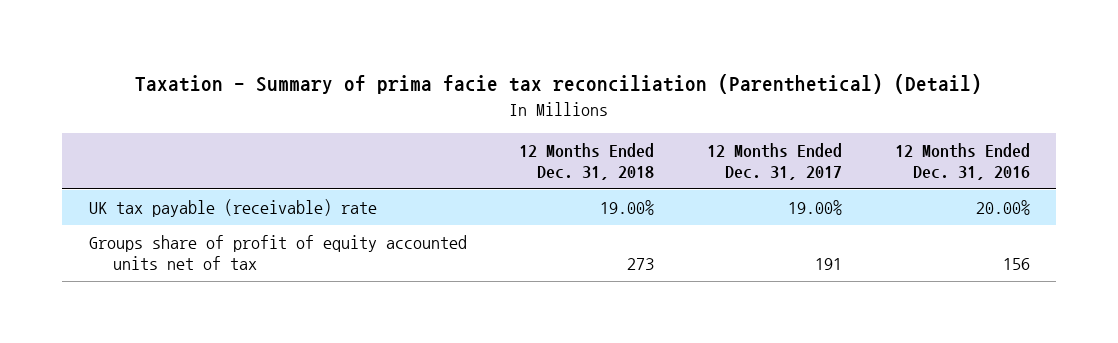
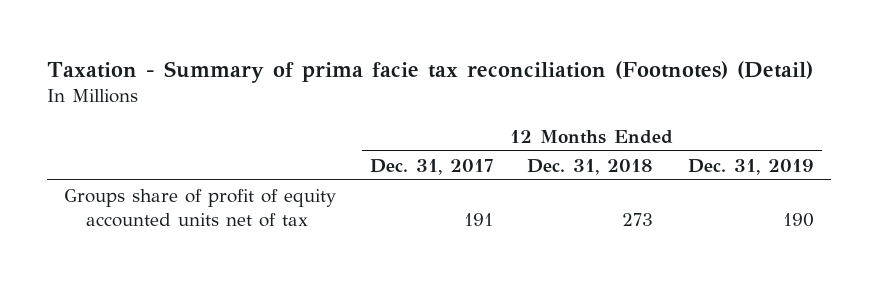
[135,74,983,95] Taxation - Summary of prima facie tax reconciliation (Parenthetical) (Detail) -> [46,60,813,83] Taxation - Summary of prima facie tax reconciliation (Footnotes) (Detail)
[894,143,1030,181] 12 Months Ended Dec. 31, 2016 -> none
none -> [687,158,814,175] Dec. 31, 2019
[88,199,377,218] UK tax payable (receivable) rate -> none

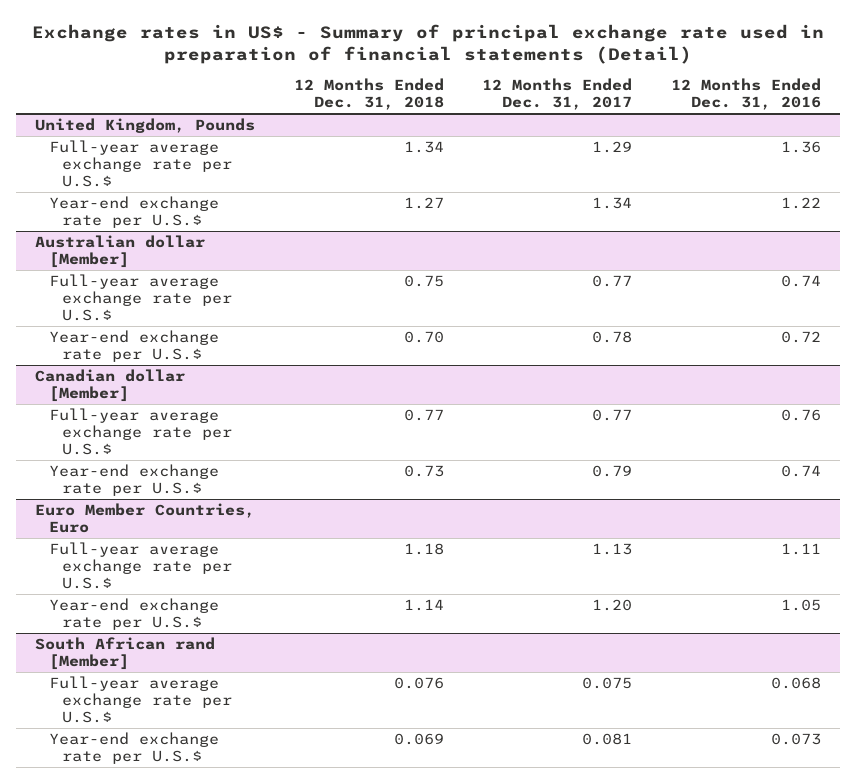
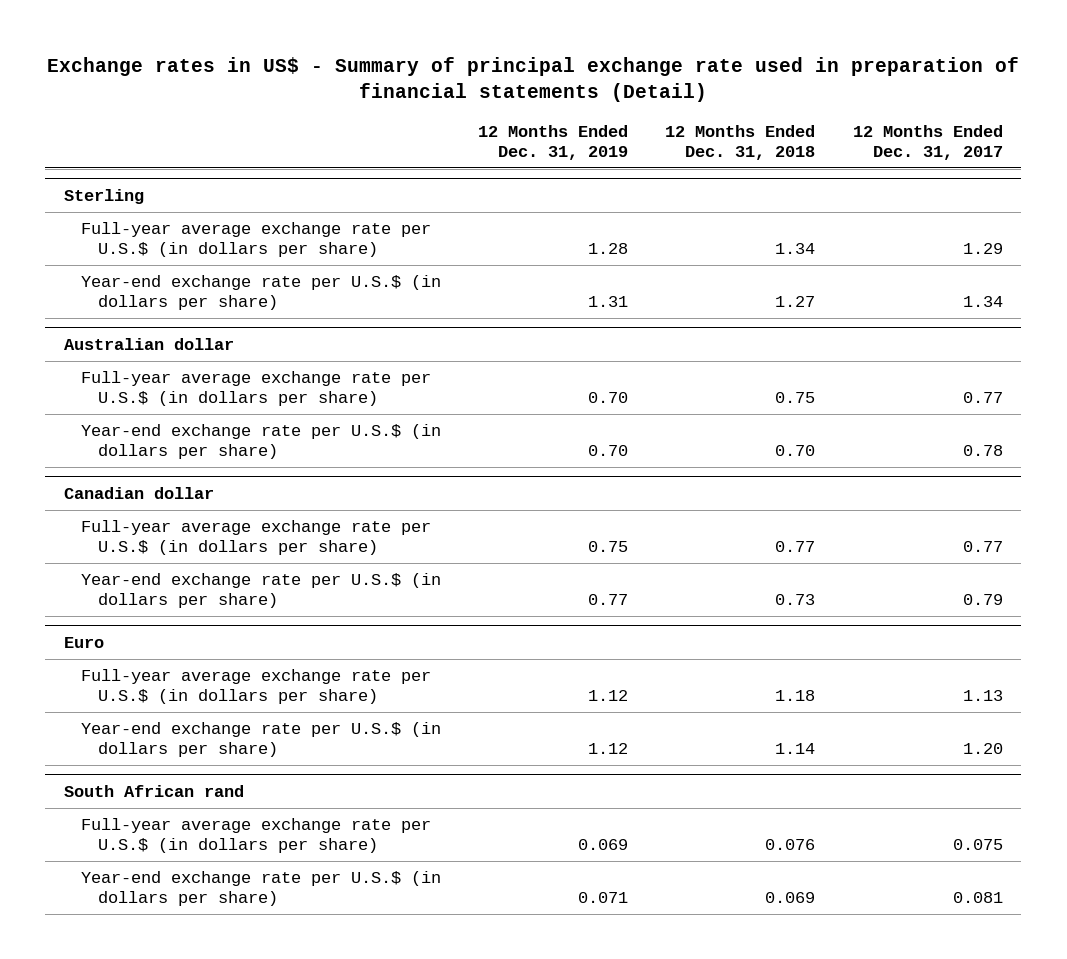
[670,78,821,111] 12 Months Ended Dec. 31, 2016 -> none
none -> [478,124,629,160] 12 Months Ended Dec. 31, 2019
[35,117,256,133] United Kingdom, Pounds -> [64,188,145,204] Sterling
[48,139,233,187] Full-year average exchange rate per U.S.$ -> [80,222,431,257] Full-year average exchange rate per U.S.$ (in dollars per share)
[48,195,219,228] Year-end exchange rate per U.S.$ -> [80,275,441,310] Year-end exchange rate per U.S.$ (in dollars per share)
[35,234,206,268] Australian dollar [Member] -> [64,337,235,350] Australian dollar
[48,273,233,321] Full-year average exchange rate per U.S.$ -> [80,371,431,406] Full-year average exchange rate per U.S.$ (in dollars per share)
[48,329,219,362] Year-end exchange rate per U.S.$ -> [80,424,441,459] Year-end exchange rate per U.S.$ (in dollars per share)
[35,368,186,402] Canadian dollar [Member] -> [64,486,215,499] Canadian dollar
[48,407,233,455] Full-year average exchange rate per U.S.$ -> [80,520,431,555] Full-year average exchange rate per U.S.$ (in dollars per share)
[48,463,219,496] Year-end exchange rate per U.S.$ -> [80,573,441,608] Year-end exchange rate per U.S.$ (in dollars per share)
[35,502,256,533] Euro Member Countries, Euro -> [64,636,105,648] Euro
[48,541,233,589] Full-year average exchange rate per U.S.$ -> [80,669,431,704] Full-year average exchange rate per U.S.$ (in dollars per share)
[48,597,219,630] Year-end exchange rate per U.S.$ -> [80,722,441,757] Year-end exchange rate per U.S.$ (in dollars per share)
[35,636,216,670] South African rand [Member] -> [64,784,245,797] South African rand
[48,675,233,723] Full-year average exchange rate per U.S.$ -> [80,818,431,853] Full-year average exchange rate per U.S.$ (in dollars per share)
[48,731,219,764] Year-end exchange rate per U.S.$ -> [80,871,441,906] Year-end exchange rate per U.S.$ (in dollars per share)

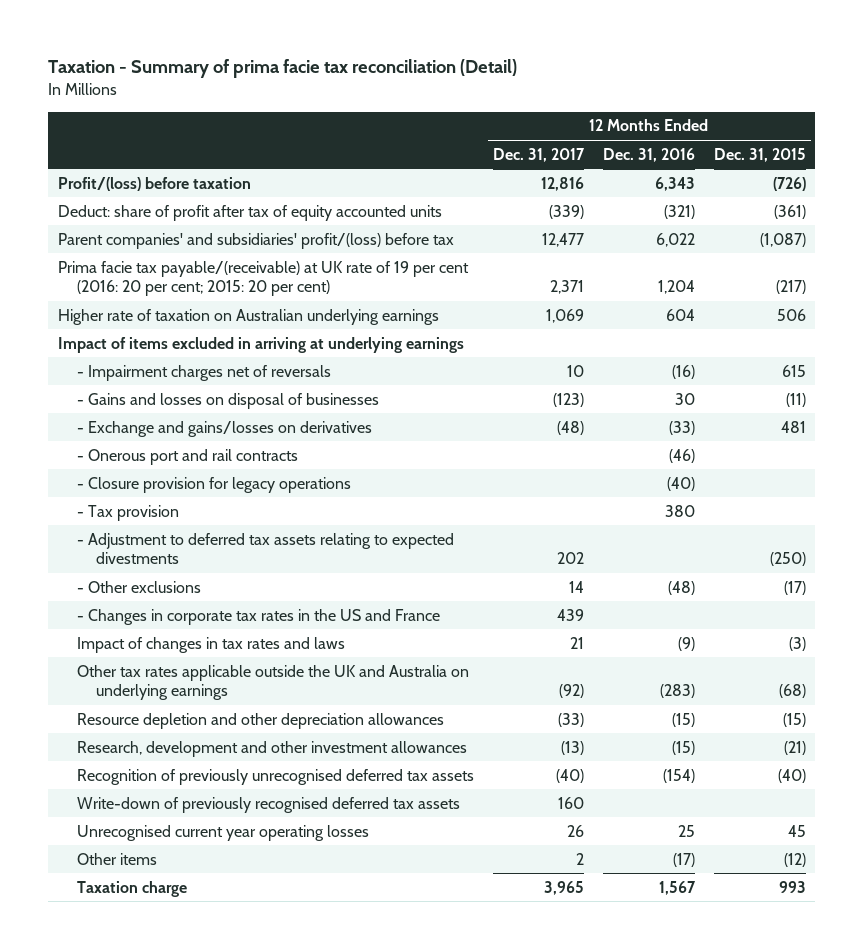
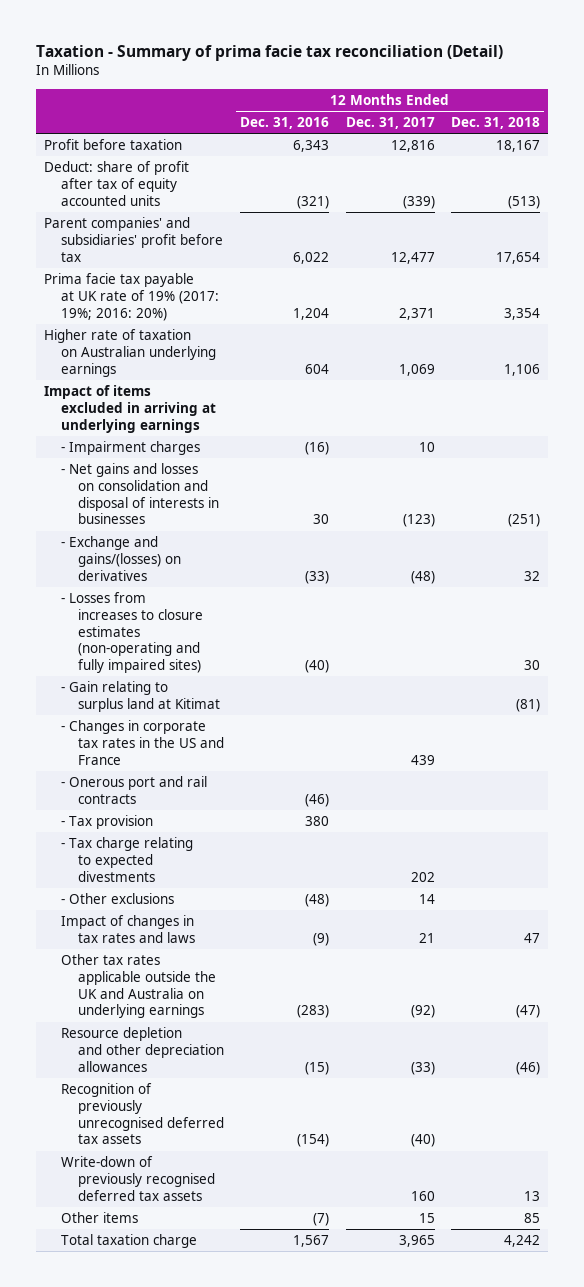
[713,147,806,162] Dec. 31, 2015 -> none
none -> [451,117,541,130] Dec. 31, 2018
[57,176,251,191] Profit/(loss) before taxation -> [43,139,182,151] Profit before taxation
[57,232,454,249] Parent companies' and subsidiaries' profit/(loss) before tax -> [43,217,223,262] Parent companies' and subsidiaries' profit before tax
[57,260,469,297] Prima facie tax payable/(receivable) at UK rate of 19 per cent (2016: 20 per cent; 2015: 20 per cent) -> [43,273,219,321] Prima facie tax payable at UK rate of 19% (2017: 19%; 2016: 20%)
[76,364,331,381] - Impairment charges net of reversals -> [60,441,200,456] - Impairment charges
[76,392,379,409] - Gains and losses on disposal of businesses -> [60,463,219,525] - Net gains and losses on consolidation and disposal of interests in businesses
[76,420,372,437] - Exchange and gains/losses on derivatives -> [60,536,181,581] - Exchange and gains/(losses) on derivatives
none -> [60,592,203,673] - Losses from increases to closure estimates (non-operating and fully impaired sites)
none -> [60,681,220,712] - Gain relating to surplus land at Kitimat
[76,608,440,625] - Changes in corporate tax rates in the US and France -> [60,720,224,765] - Changes in corporate tax rates in the US and France
[76,476,351,493] - Closure provision for legacy operations -> none
[76,532,454,565] - Adjustment to deferred tax assets relating to expected divestments -> [60,837,193,882] - Tax charge relating to expected divestments
[76,740,467,757] Research, development and other investment allowances -> none
[76,824,369,841] Unrecognised current year operating losses -> none
[575,852,584,865] 2 -> [418,1213,435,1224] 15
[672,852,695,867] (17) -> [313,1213,330,1227] (7)
[76,880,187,897] Taxation charge -> [60,1234,197,1249] Total taxation charge

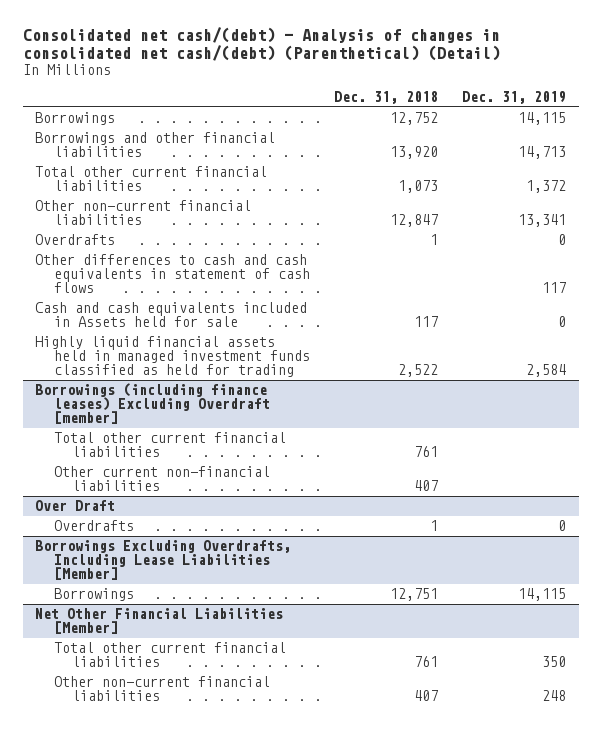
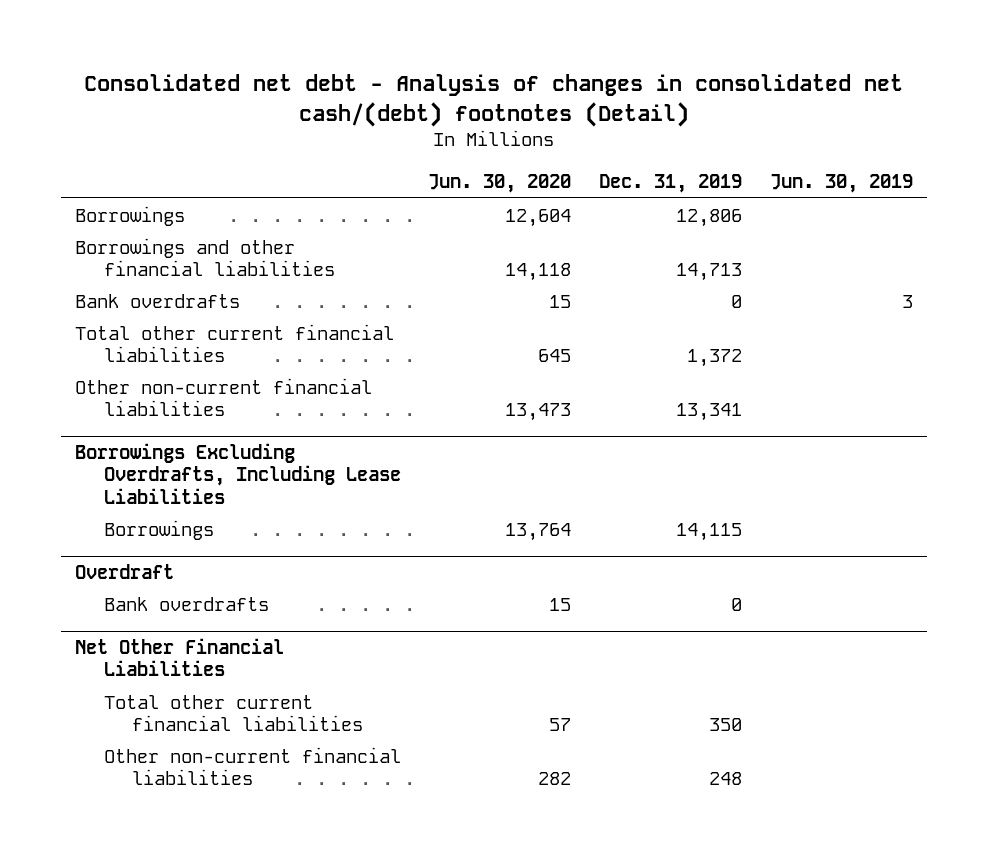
[22,26,500,62] Consolidated net cash/(debt) - Analysis of changes in consolidated net cash/(debt) (Parenthetical) (Detail) -> [83,73,903,127] Consolidated net debt - Analysis of changes in consolidated net cash/(debt) footnotes (Detail)
[334,91,439,105] Dec. 31, 2018 -> none
none -> [428,174,572,194] Jun. 30, 2020
none -> [769,174,913,194] Jun. 30, 2019
[518,112,567,126] 14,115 -> [676,208,743,227] 12,806
none -> [74,293,240,308] Bank overdrafts
[34,234,115,246] Overdrafts -> none
[34,254,310,294] Other differences to cash and cash equivalents in statement of cash flows -> none
[34,302,307,328] Cash and cash equivalents included in Assets held for sale -> none
[34,336,310,378] Highly liquid financial assets held in managed investment funds classified as held for trading -> none
[34,383,270,425] Borrowings (including finance leases) Excluding Overdraft [member] -> none
[53,432,286,458] Total other current financial liabilities -> none
[53,466,270,492] Other current non-financial liabilities -> none
[34,500,115,512] Over Draft -> none
[53,520,134,532] Overdrafts -> none
[34,540,291,581] Borrowings Excluding Overdrafts, Including Lease Liabilities [Member] -> [74,442,401,505] Borrowings Excluding Overdrafts, Including Lease Liabilities
none -> [74,563,174,579] Overdraft
none -> [103,596,269,611] Bank overdrafts
[34,608,283,635] Net Other Financial Liabilities [Member] -> [74,637,284,677] Net Other Financial Liabilities

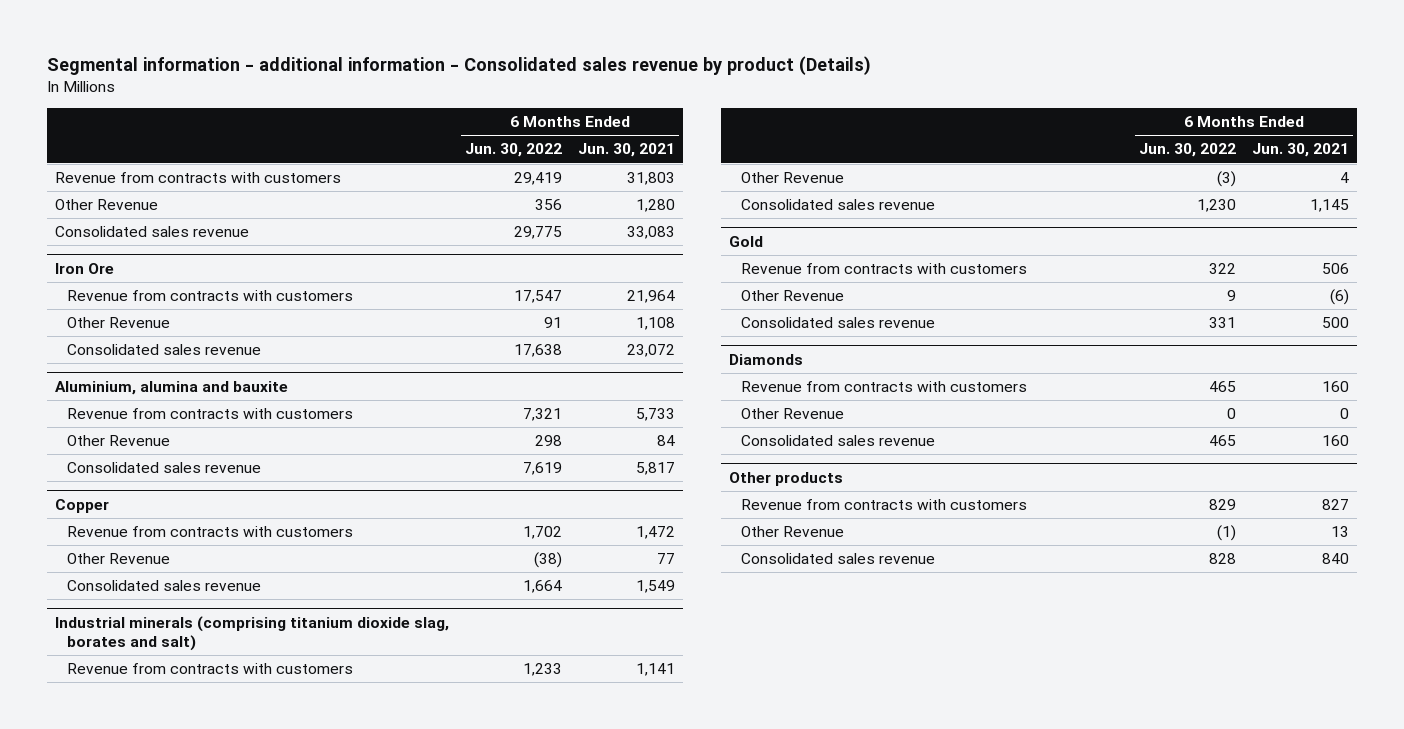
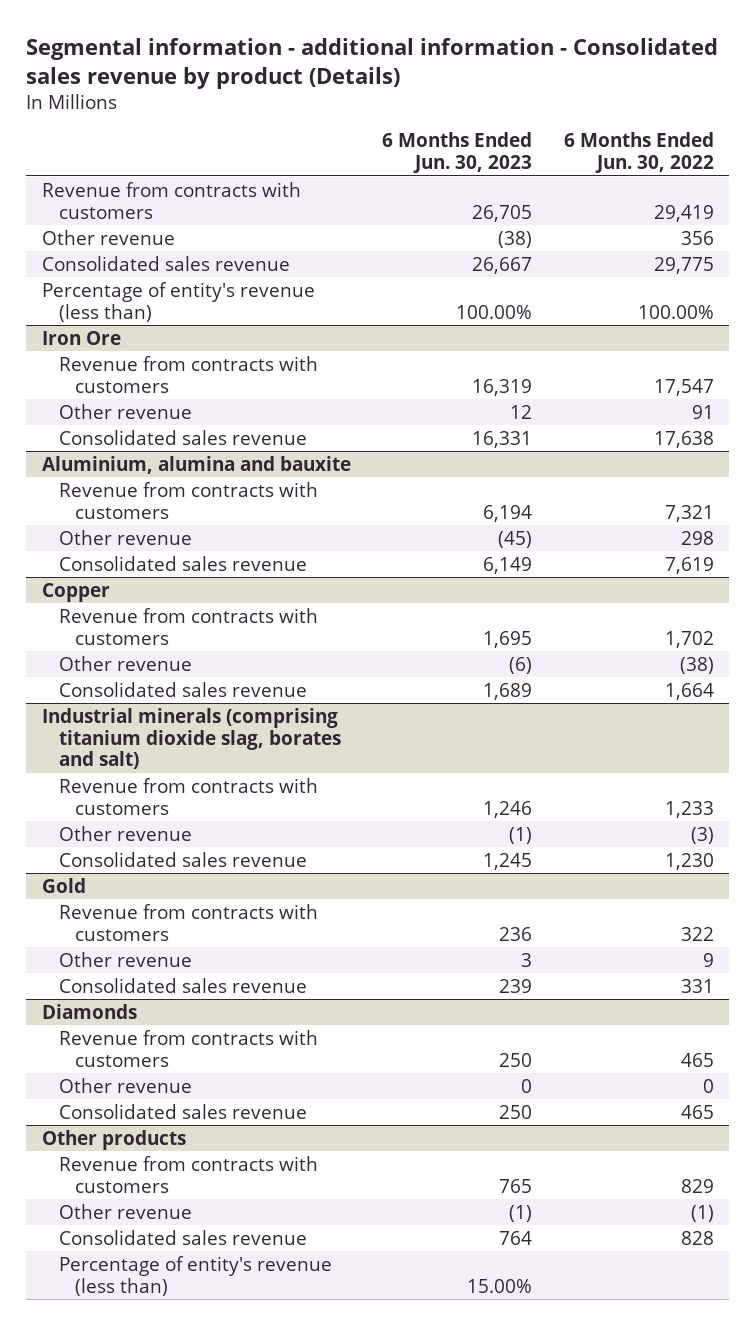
[577,143,675,158] Jun. 30, 2021 -> none
none -> [382,132,533,174] 6 Months Ended Jun. 30, 2023
[55,199,159,211] Other Revenue -> [41,229,175,245] Other revenue
none -> [41,281,315,322] Percentage of entity's revenue (less than)
[66,317,170,329] Other Revenue -> [58,403,192,419] Other revenue
[66,435,170,447] Other Revenue -> [58,529,192,545] Other revenue
[66,553,170,565] Other Revenue -> [58,655,192,671] Other revenue
[740,172,844,184] Other Revenue -> [58,825,192,841] Other revenue
[740,290,844,302] Other Revenue -> [58,951,192,967] Other revenue
[740,408,844,420] Other Revenue -> [58,1077,192,1093] Other revenue
[740,526,844,538] Other Revenue -> [58,1203,192,1219] Other revenue
none -> [58,1255,332,1296] Percentage of entity's revenue (less than)

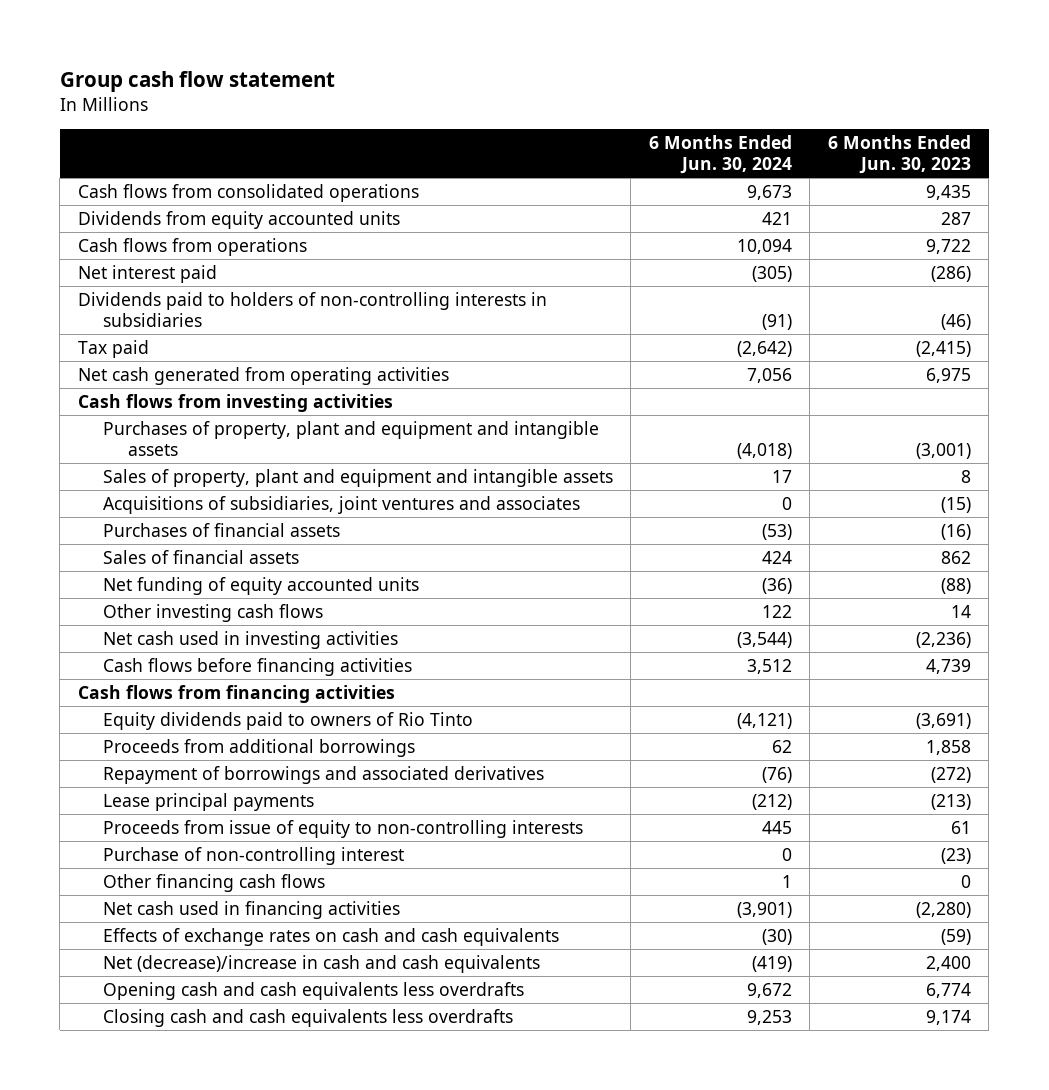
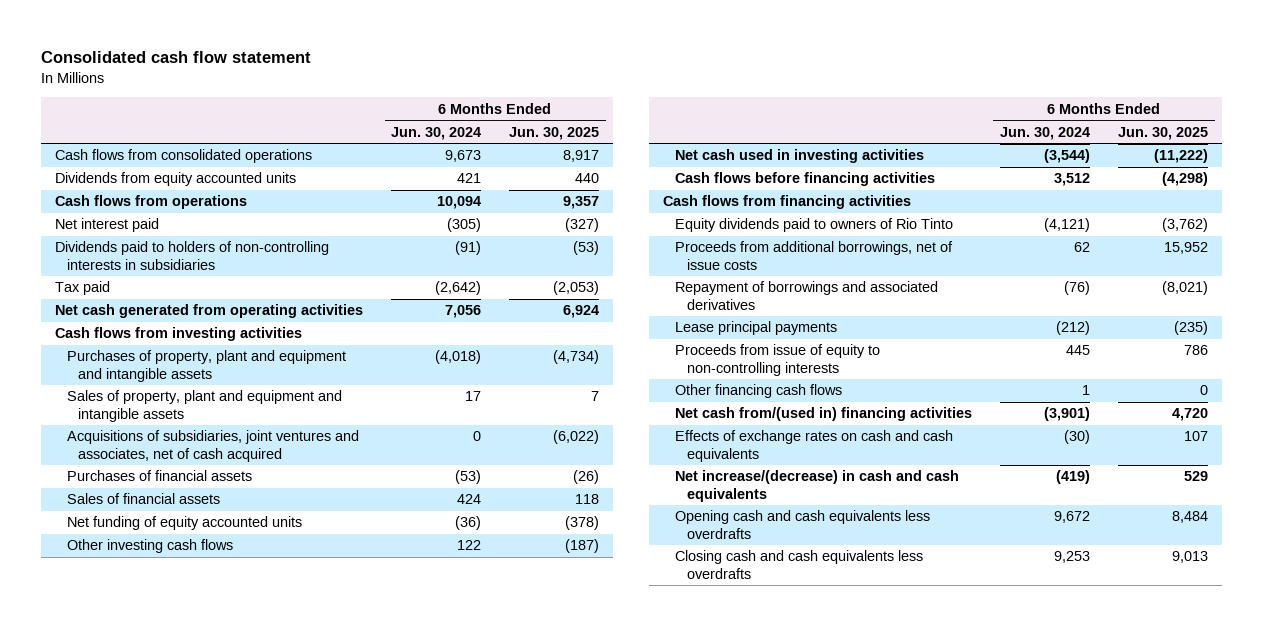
[59,71,335,93] Group cash flow statement -> [41,51,312,64] Consolidated cash flow statement
[827,135,971,175] 6 Months Ended Jun. 30, 2023 -> none
none -> [509,126,600,140] Jun. 30, 2025
[102,496,580,515] Acquisitions of subsidiaries, joint ventures and associates -> [66,430,359,462] Acquisitions of subsidiaries, joint ventures and associates, net of cash acquired
[102,739,415,758] Proceeds from additional borrowings -> [674,241,953,270] Proceeds from additional borrowings, net of issue costs
[102,847,404,866] Purchase of non-controlling interest -> none
[102,901,400,920] Net cash used in financing activities -> [674,407,972,422] Net cash from/(used in) financing activities
[102,955,540,974] Net (decrease)/increase in cash and cash equivalents -> [674,470,959,502] Net increase/(decrease) in cash and cash equivalents

